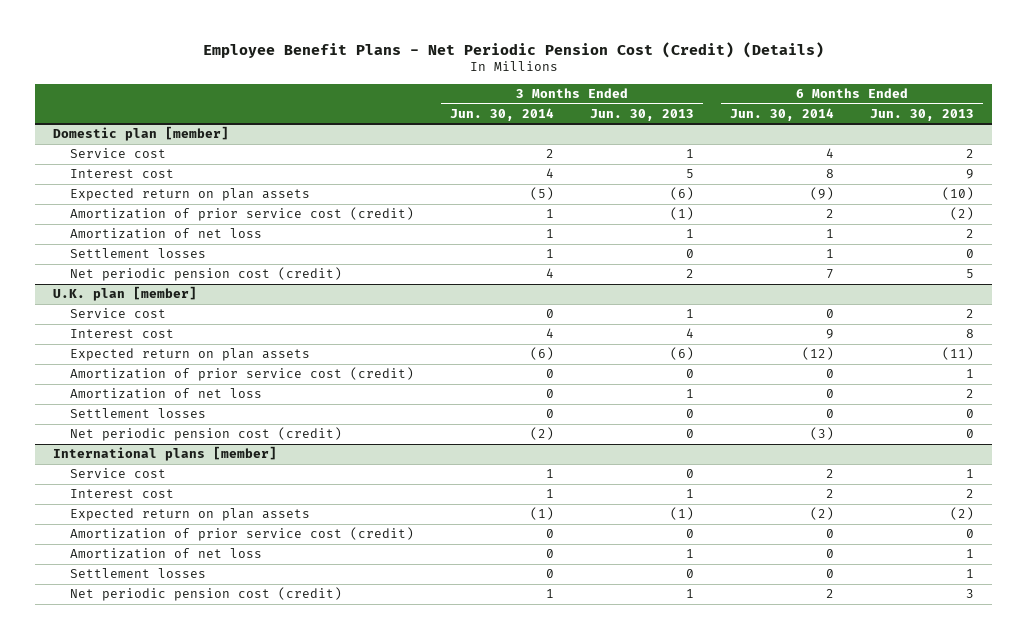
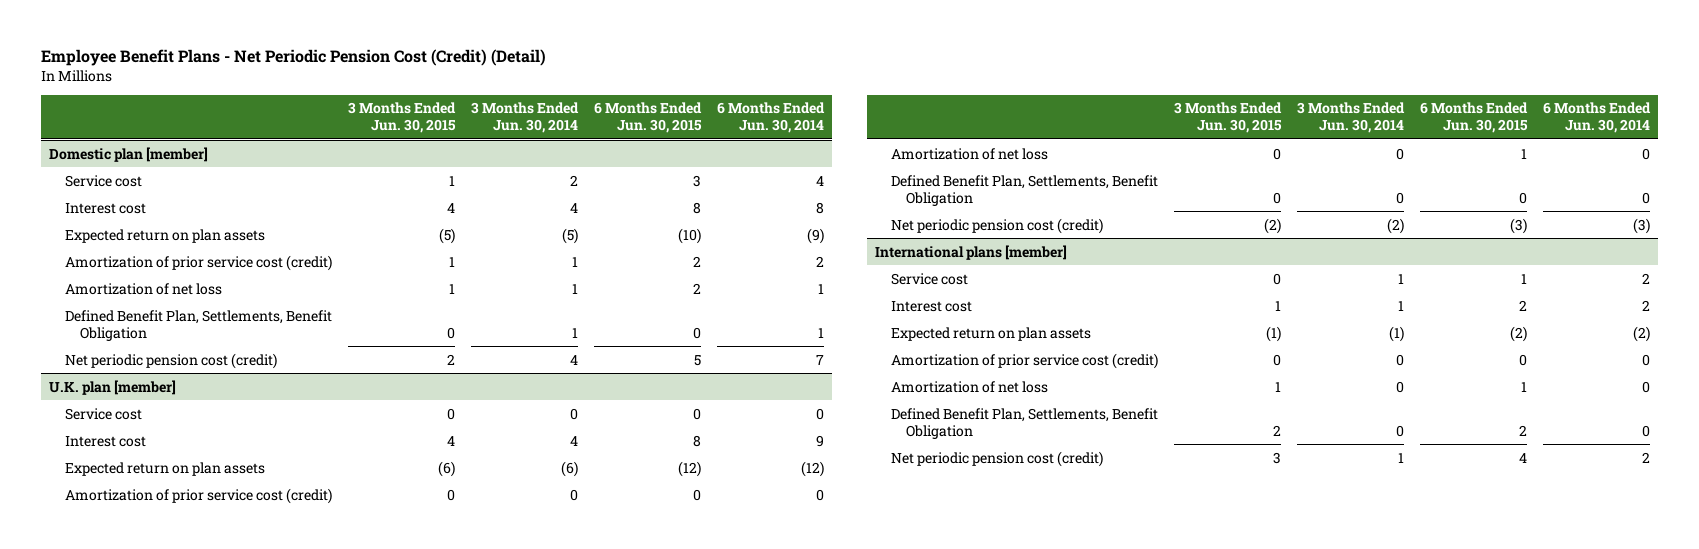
[202,41,824,58] Employee Benefit Plans - Net Periodic Pension Cost (Credit) (Details) -> [40,49,546,67] Employee Benefit Plans - Net Periodic Pension Cost (Credit) (Detail)
[589,108,694,121] Jun. 30, 2013 -> none
[869,108,974,121] Jun. 30, 2013 -> none
none -> [347,102,456,134] 3 Months Ended Jun. 30, 2015
none -> [594,102,703,134] 6 Months Ended Jun. 30, 2015
[69,248,206,259] Settlement losses -> none
none -> [64,309,332,341] Defined Benefit Plan, Settlements, Benefit Obligation
[69,408,206,419] Settlement losses -> none
none -> [890,174,1158,206] Defined Benefit Plan, Settlements, Benefit Obligation
[69,568,206,579] Settlement losses -> none
none -> [890,407,1158,439] Defined Benefit Plan, Settlements, Benefit Obligation

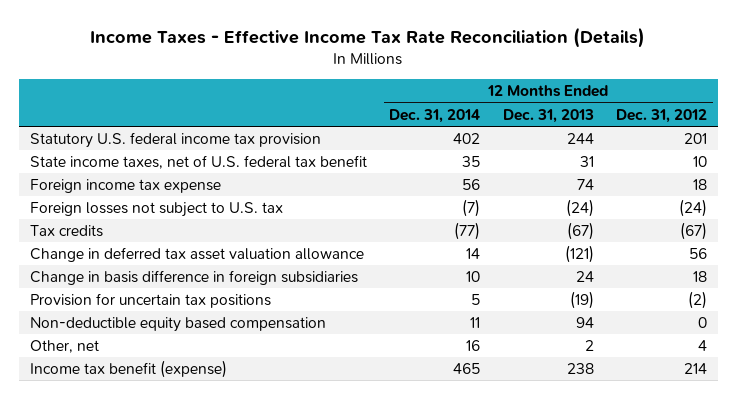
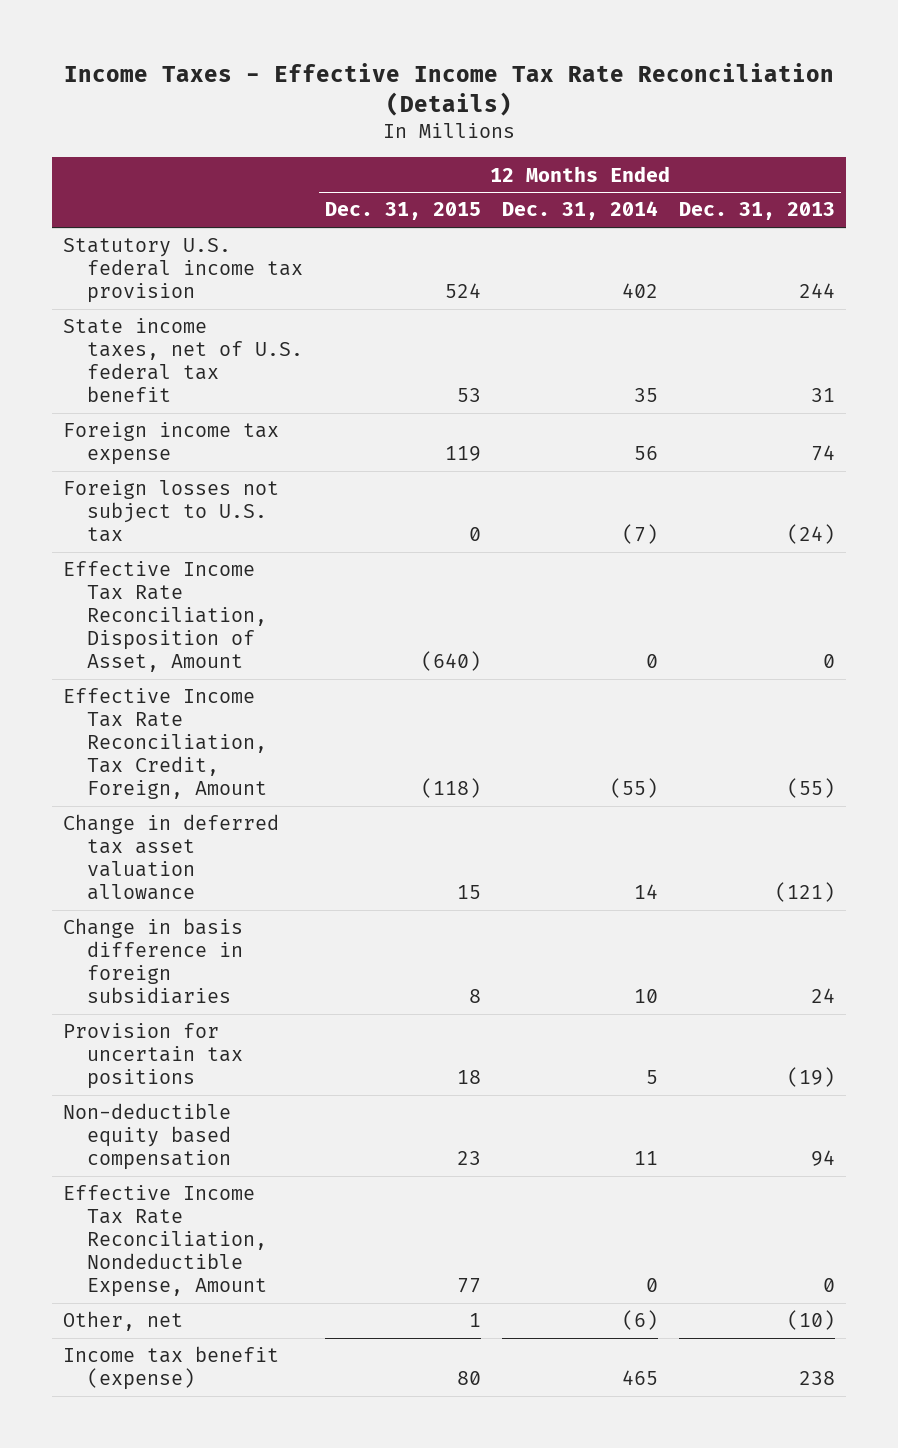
[616,108,708,123] Dec. 31, 2012 -> none
none -> [324,202,481,221] Dec. 31, 2015
[29,224,103,237] Tax credits -> none
none -> [62,561,268,672] Effective Income Tax Rate Reconciliation, Disposition of Asset, Amount
none -> [62,688,268,799] Effective Income Tax Rate Reconciliation, Tax Credit, Foreign, Amount
none -> [62,1185,268,1297] Effective Income Tax Rate Reconciliation, Nondeductible Expense, Amount
[466,339,481,351] 16 -> [621,1310,658,1331] (6)
[584,339,594,351] 2 -> [787,1310,836,1331] (10)

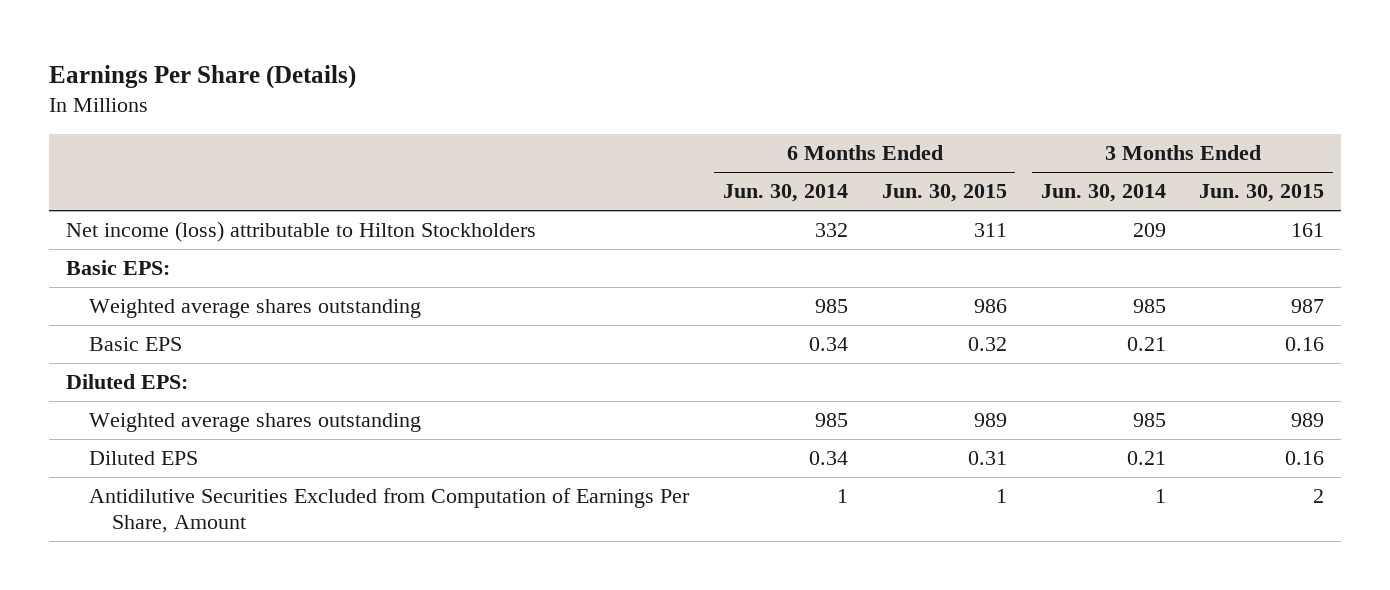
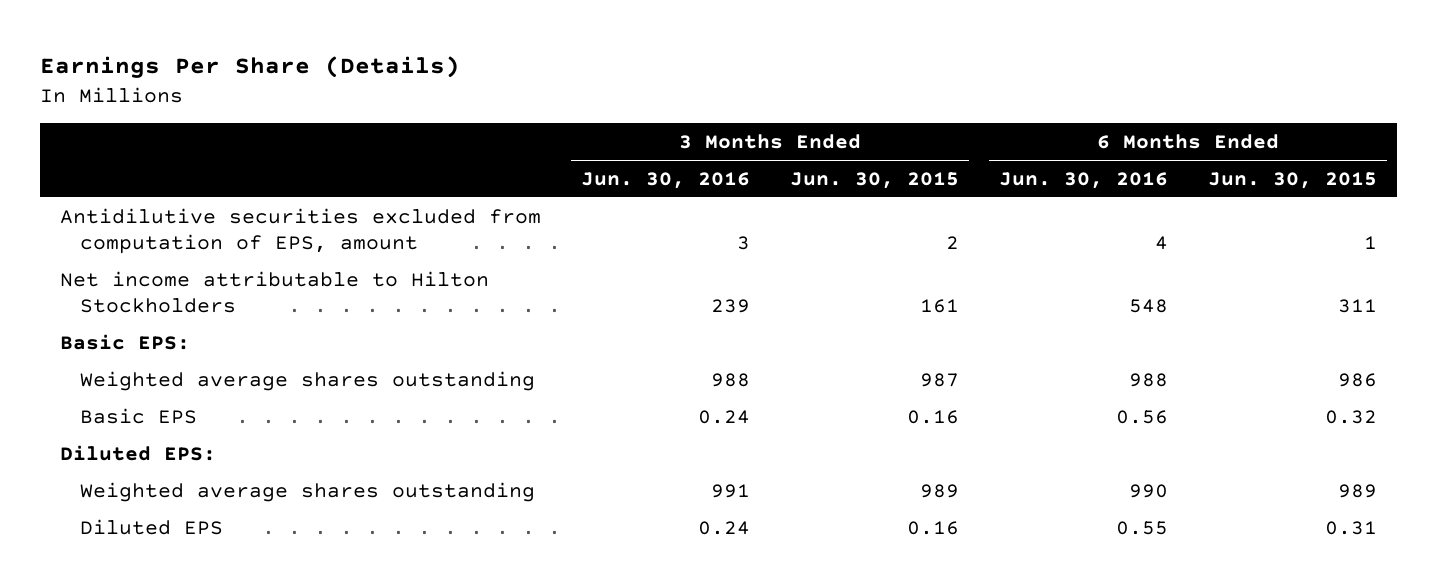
[722,184,848,203] Jun. 30, 2014 -> none
[1040,184,1166,203] Jun. 30, 2014 -> none
none -> [581,171,751,189] Jun. 30, 2016
none -> [999,171,1169,189] Jun. 30, 2016
none -> [60,207,542,255] Antidilutive securities excluded from computation of EPS, amount
[65,221,536,243] Net income (loss) attributable to Hilton Stockholders -> [60,270,490,314] Net income attributable to Hilton Stockholders
[88,488,690,534] Antidilutive Securities Excluded from Computation of Earnings Per Share, Amount -> none

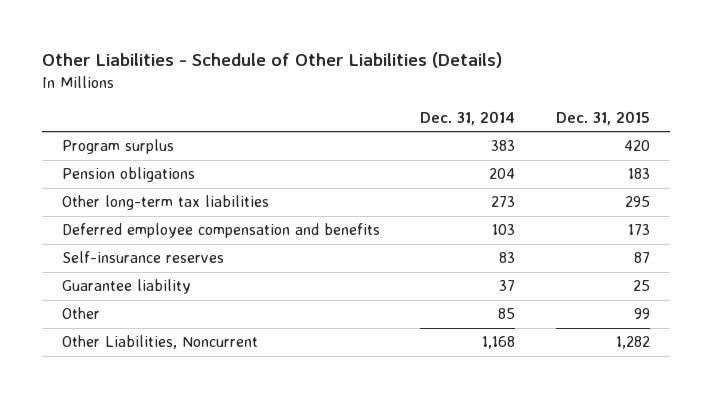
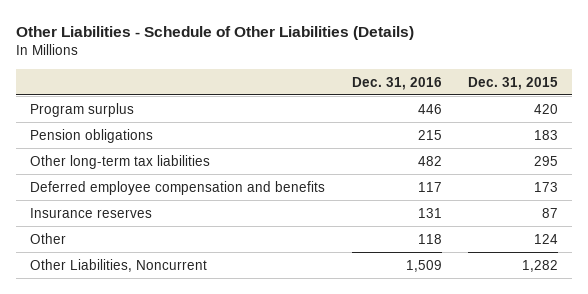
[420,110,516,125] Dec. 31, 2014 -> none
none -> [351,76,442,90] Dec. 31, 2016
[61,279,191,295] Guarantee liability -> none
[61,251,224,264] Self-insurance reserves -> [29,207,152,218] Insurance reserves
[634,308,651,320] 99 -> [534,233,559,244] 124

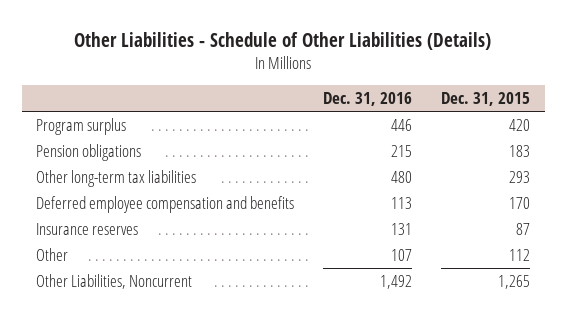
[417,155,442,166] 482 -> [391,170,413,183] 480
[534,155,559,166] 295 -> [509,170,531,183] 293
[417,181,442,192] 117 -> [391,196,413,209] 113
[534,181,559,192] 173 -> [509,196,531,209] 170
[417,233,442,244] 118 -> [391,248,413,261] 107
[534,233,559,244] 124 -> [509,248,531,261] 112
[405,259,442,272] 1,509 -> [380,274,413,289] 1,492
[522,259,559,272] 1,282 -> [498,274,531,289] 1,265

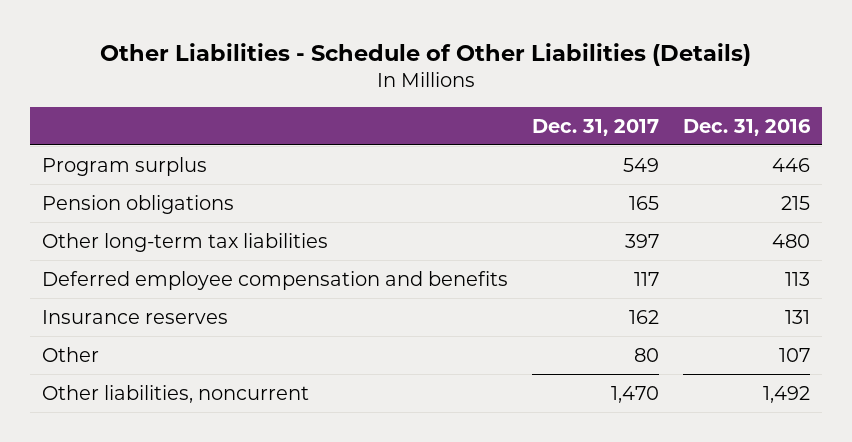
[441,92,531,107] Dec. 31, 2015 -> none
none -> [532,118,660,136] Dec. 31, 2017
[36,273,193,289] Other Liabilities, Noncurrent -> [42,384,310,403] Other liabilities, noncurrent

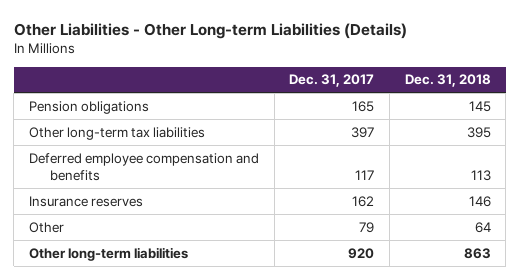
[100,42,752,66] Other Liabilities - Schedule of Other Liabilities (Details) -> [13,22,407,39] Other Liabilities - Other Long-term Liabilities (Details)
[683,118,812,136] Dec. 31, 2016 -> none
none -> [404,74,491,88] Dec. 31, 2018
[42,156,208,176] Program surplus -> none
[634,347,660,362] 80 -> [359,221,375,233] 79
[42,384,310,403] Other liabilities, noncurrent -> [28,246,188,261] Other long-term liabilities
[611,385,660,403] 1,470 -> [348,247,375,259] 920

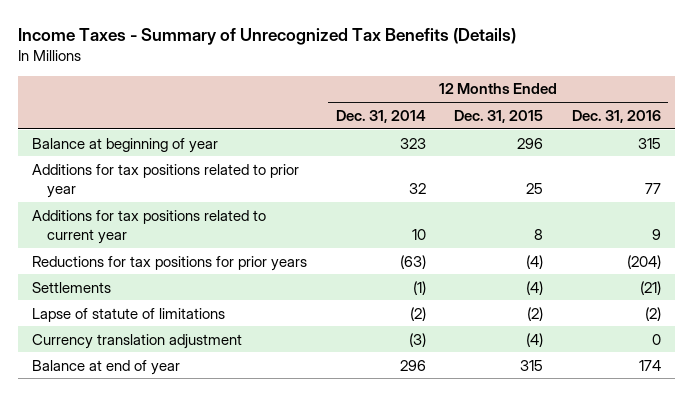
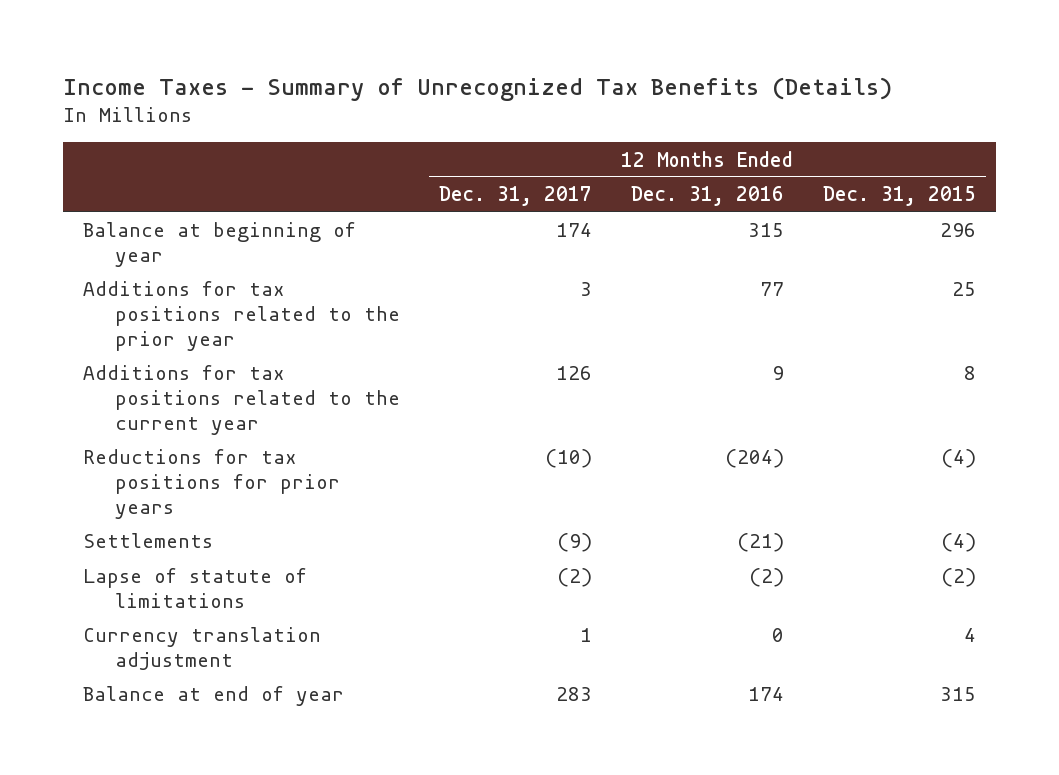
[335,109,426,123] Dec. 31, 2014 -> none
none -> [438,186,592,207] Dec. 31, 2017
[32,163,300,198] Additions for tax positions related to prior year -> [82,281,400,351] Additions for tax positions related to the prior year
[32,209,267,244] Additions for tax positions related to current year -> [82,365,400,435] Additions for tax positions related to the current year
[526,332,544,347] (4) -> [964,628,977,643] 4

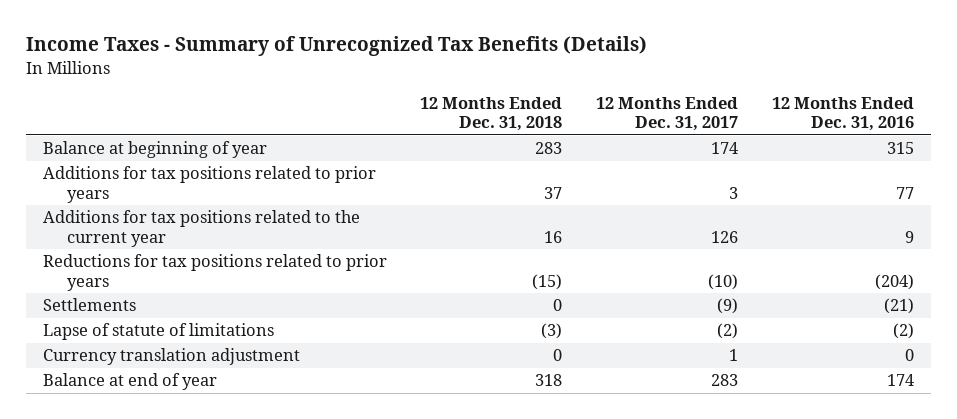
[823,186,977,207] Dec. 31, 2015 -> none
none -> [420,96,563,131] 12 Months Ended Dec. 31, 2018
[82,281,400,351] Additions for tax positions related to the prior year -> [42,166,376,203] Additions for tax positions related to prior years
[82,449,340,519] Reductions for tax positions for prior years -> [42,254,387,291] Reductions for tax positions related to prior years

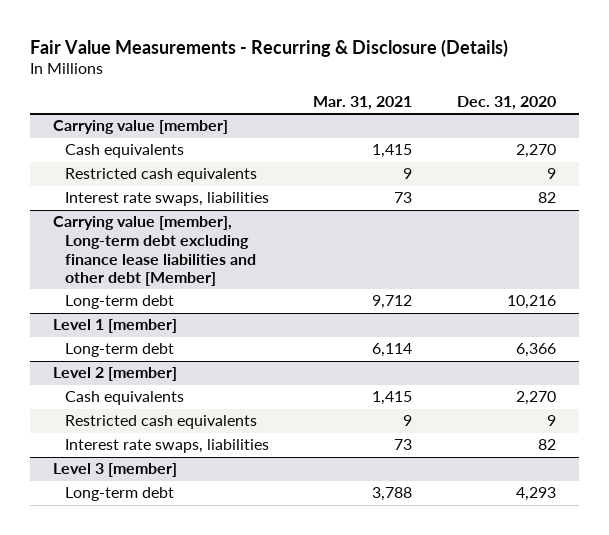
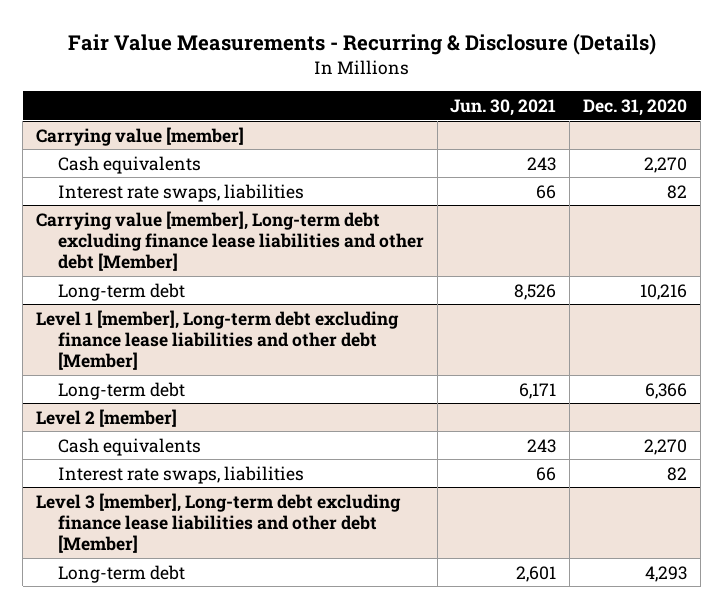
[313,95,413,110] Mar. 31, 2021 -> none
none -> [450,98,557,116] Jun. 30, 2021
[64,168,257,183] Restricted cash equivalents -> none
[52,319,177,334] Level 1 [member] -> none
none -> [35,309,399,371] Level 1 [member], Long-term debt excluding finance lease liabilities and other debt [Member]
[64,415,257,430] Restricted cash equivalents -> none
[52,463,177,478] Level 3 [member] -> none
none -> [35,492,401,554] Level 3 [member], Long-term debt excluding finance lease liabilities and other debt [Member]

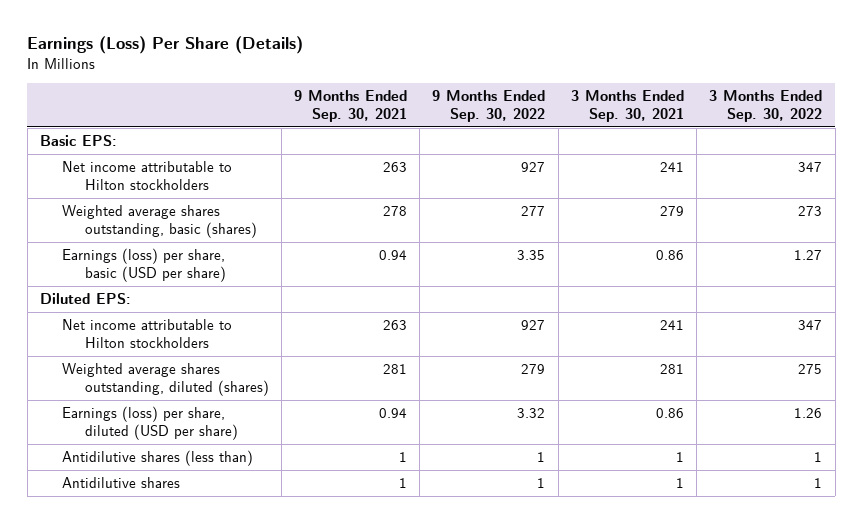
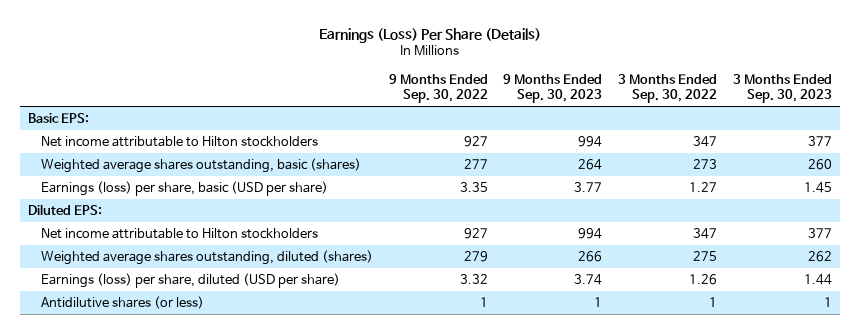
[294,90,408,123] 9 Months Ended Sep. 30, 2021 -> none
[570,90,684,123] 3 Months Ended Sep. 30, 2021 -> none
none -> [503,73,603,104] 9 Months Ended Sep. 30, 2023
none -> [733,73,833,104] 3 Months Ended Sep. 30, 2023
[62,476,181,488] Antidilutive shares -> none
[62,449,254,466] Antidilutive shares (less than) -> [40,295,204,309] Antidilutive shares (or less)

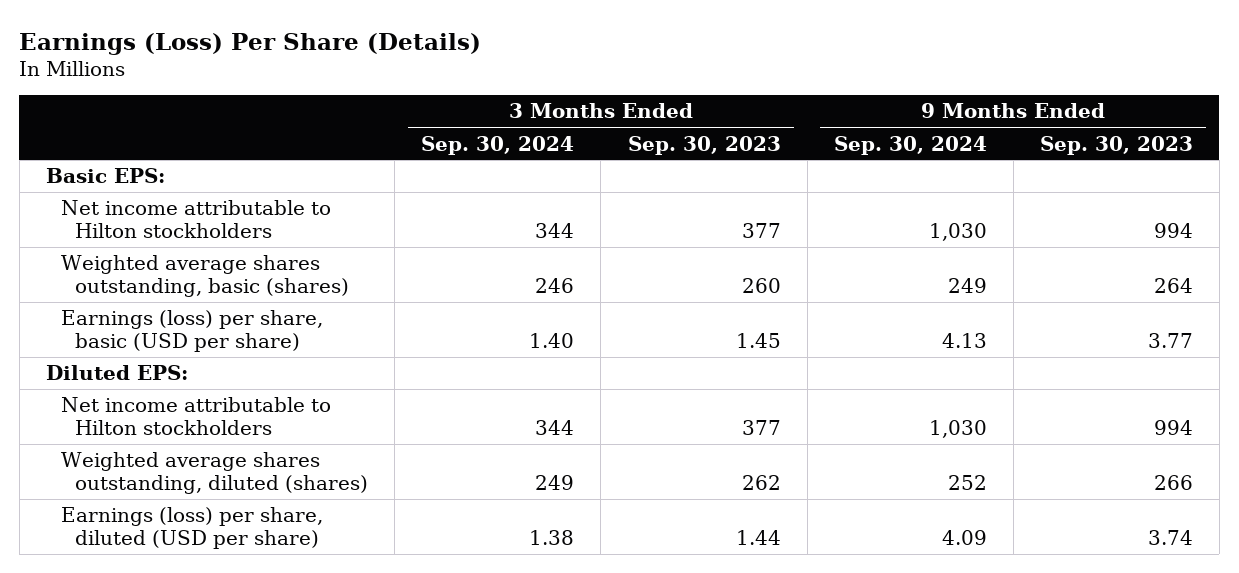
[388,73,488,104] 9 Months Ended Sep. 30, 2022 -> none
[618,73,718,104] 3 Months Ended Sep. 30, 2022 -> none
none -> [421,135,575,155] Sep. 30, 2024
none -> [833,135,987,155] Sep. 30, 2024
[40,295,204,309] Antidilutive shares (or less) -> none

